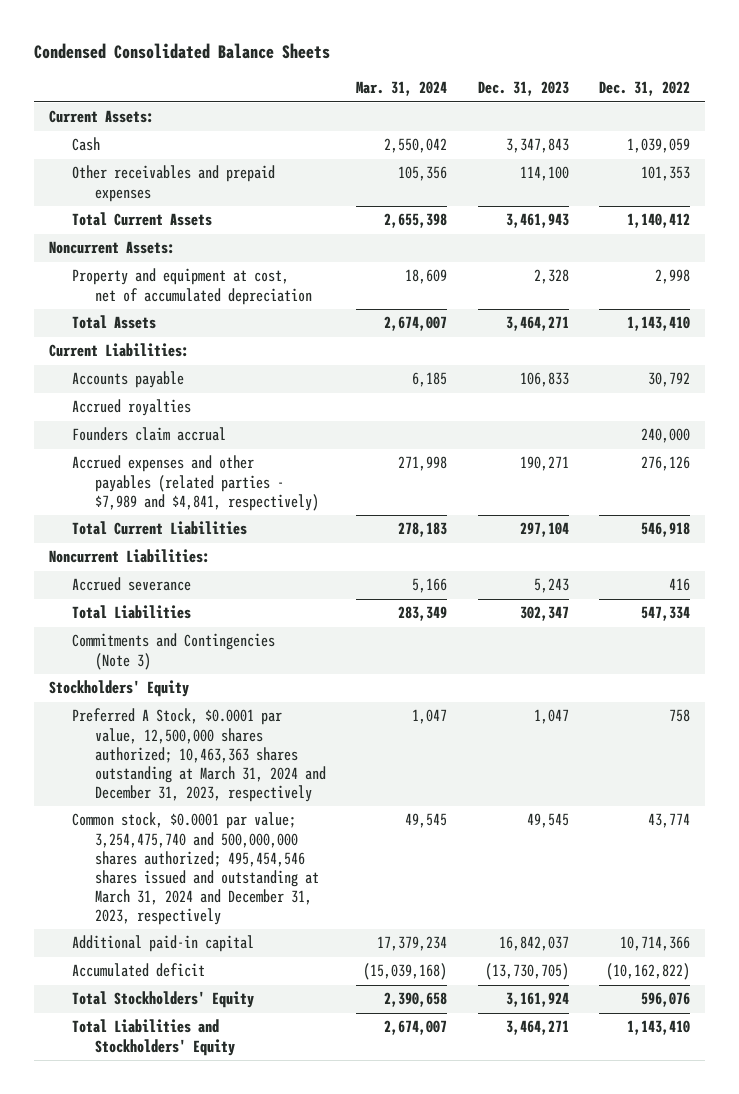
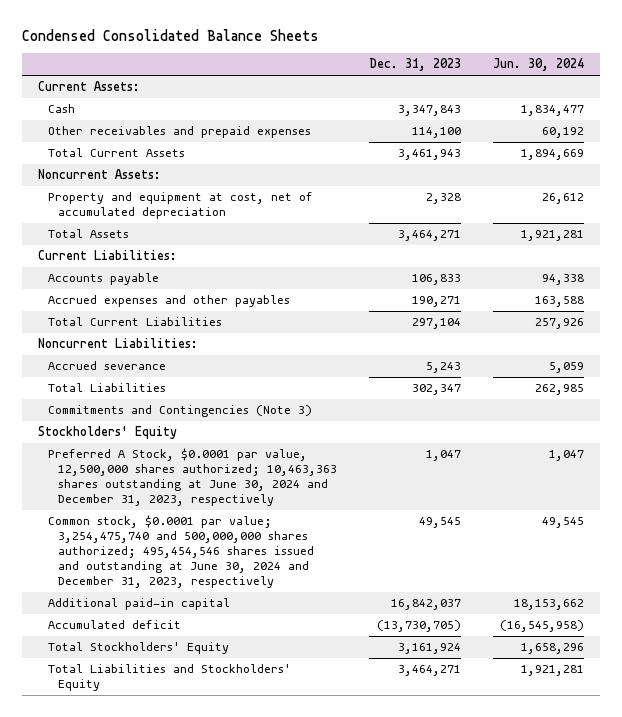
[356,81,448,97] Mar. 31, 2024 -> none
[599,81,691,97] Dec. 31, 2022 -> none
none -> [493,58,585,72] Jun. 30, 2024
[71,399,191,417] Accrued royalties -> none
[71,427,226,442] Founders claim accrual -> none
[71,455,319,511] Accrued expenses and other payables (related parties - $7,989 and $4,841, respectively) -> [47,295,290,308] Accrued expenses and other payables
[71,708,326,802] Preferred A Stock, $0.0001 par value, 12,500,000 shares authorized; 10,463,363 shares outstanding at March 31, 2024 and December 31, 2023, respectively -> [47,448,337,506] Preferred A Stock, $0.0001 par value, 12,500,000 shares authorized; 10,463,363 shares outstanding at June 30, 2024 and December 31, 2023, respectively
[71,812,319,926] Common stock, $0.0001 par value; 3,254,475,740 and 500,000,000 shares authorized; 495,454,546 shares issued and outstanding at March 31, 2024 and December 31, 2023, respectively -> [47,515,314,588] Common stock, $0.0001 par value; 3,254,475,740 and 500,000,000 shares authorized; 495,454,546 shares issued and outstanding at June 30, 2024 and December 31, 2023, respectively

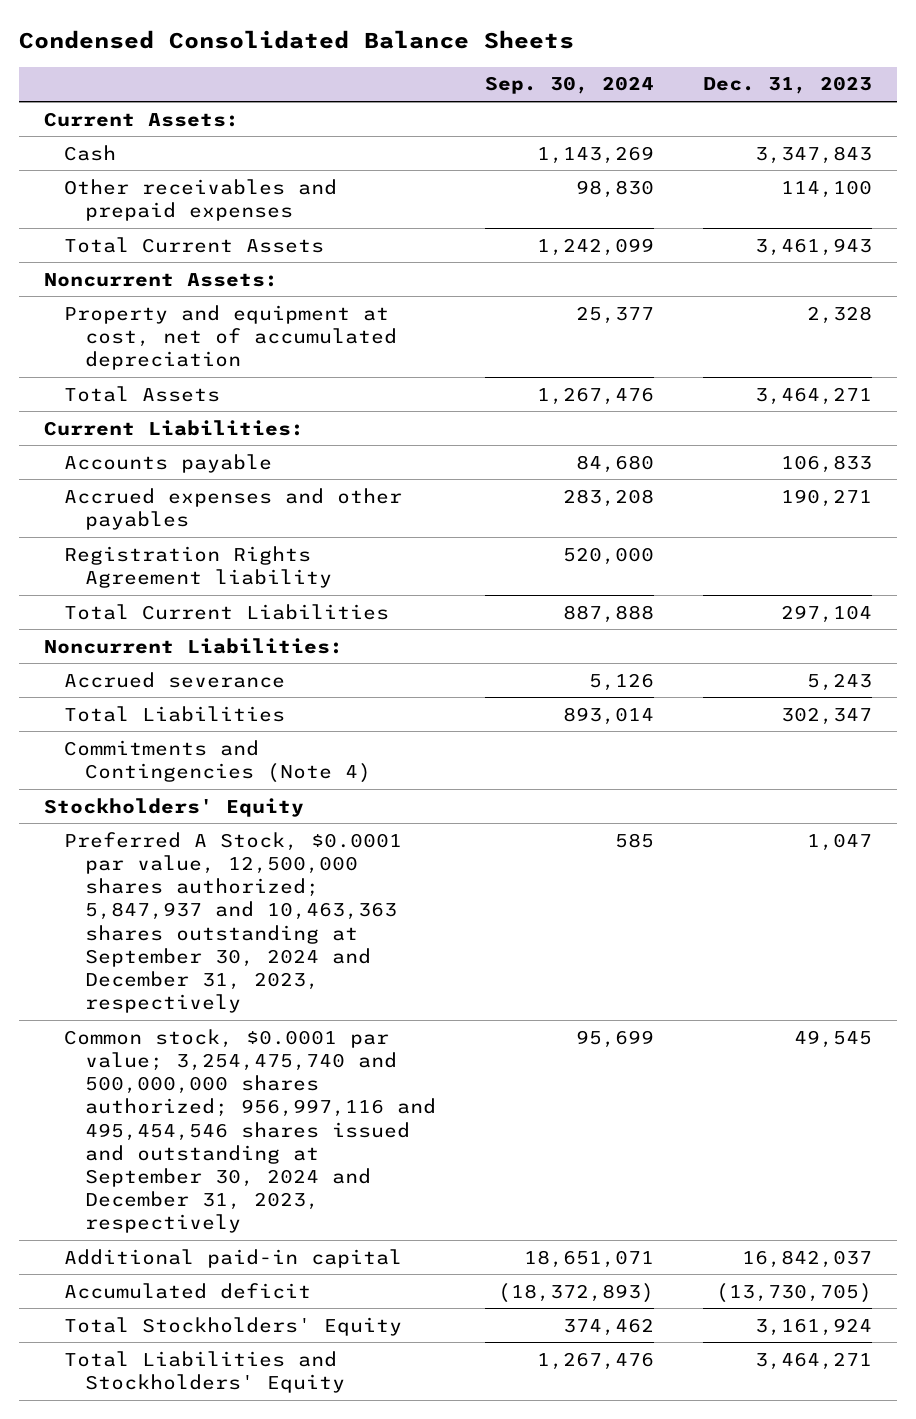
[493,58,585,72] Jun. 30, 2024 -> none
none -> [485,76,655,95] Sep. 30, 2024
none -> [64,545,333,588] Registration Rights Agreement liability
[47,405,312,418] Commitments and Contingencies (Note 3) -> [64,739,372,783] Commitments and Contingencies (Note 4)
[47,448,337,506] Preferred A Stock, $0.0001 par value, 12,500,000 shares authorized; 10,463,363 shares outstanding at June 30, 2024 and December 31, 2023, respectively -> [64,831,403,1014] Preferred A Stock, $0.0001 par value, 12,500,000 shares authorized; 5,847,937 and 10,463,363 shares outstanding at September 30, 2024 and December 31, 2023, respectively
[47,515,314,588] Common stock, $0.0001 par value; 3,254,475,740 and 500,000,000 shares authorized; 495,454,546 shares issued and outstanding at June 30, 2024 and December 31, 2023, respectively -> [64,1028,437,1234] Common stock, $0.0001 par value; 3,254,475,740 and 500,000,000 shares authorized; 956,997,116 and 495,454,546 shares issued and outstanding at September 30, 2024 and December 31, 2023, respectively

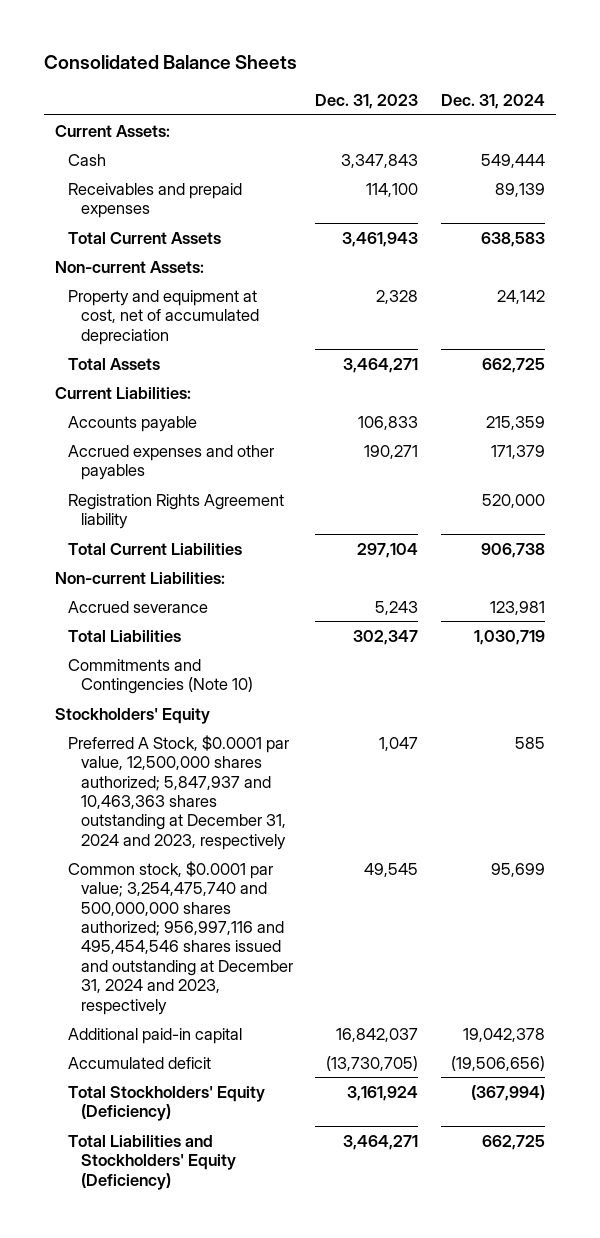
[19,30,575,50] Condensed Consolidated Balance Sheets -> [43,54,297,69] Consolidated Balance Sheets
[485,76,655,95] Sep. 30, 2024 -> none
none -> [440,93,545,109] Dec. 31, 2024
[64,178,338,221] Other receivables and prepaid expenses -> [67,182,242,219] Receivables and prepaid expenses
[43,272,278,287] Noncurrent Assets: -> [54,260,204,273] Non-current Assets:
[43,637,343,654] Noncurrent Liabilities: -> [54,571,225,584] Non-current Liabilities:
[64,739,372,783] Commitments and Contingencies (Note 4) -> [67,658,253,695] Commitments and Contingencies (Note 10)
[64,831,403,1014] Preferred A Stock, $0.0001 par value, 12,500,000 shares authorized; 5,847,937 and 10,463,363 shares outstanding at September 30, 2024 and December 31, 2023, respectively -> [67,734,289,850] Preferred A Stock, $0.0001 par value, 12,500,000 shares authorized; 5,847,937 and 10,463,363 shares outstanding at December 31, 2024 and 2023, respectively
[64,1028,437,1234] Common stock, $0.0001 par value; 3,254,475,740 and 500,000,000 shares authorized; 956,997,116 and 495,454,546 shares issued and outstanding at September 30, 2024 and December 31, 2023, respectively -> [67,860,293,1015] Common stock, $0.0001 par value; 3,254,475,740 and 500,000,000 shares authorized; 956,997,116 and 495,454,546 shares issued and outstanding at December 31, 2024 and 2023, respectively
[64,1316,403,1336] Total Stockholders' Equity -> [67,1085,265,1122] Total Stockholders' Equity (Deficiency)
[64,1350,346,1393] Total Liabilities and Stockholders' Equity -> [67,1134,236,1190] Total Liabilities and Stockholders' Equity (Deficiency)

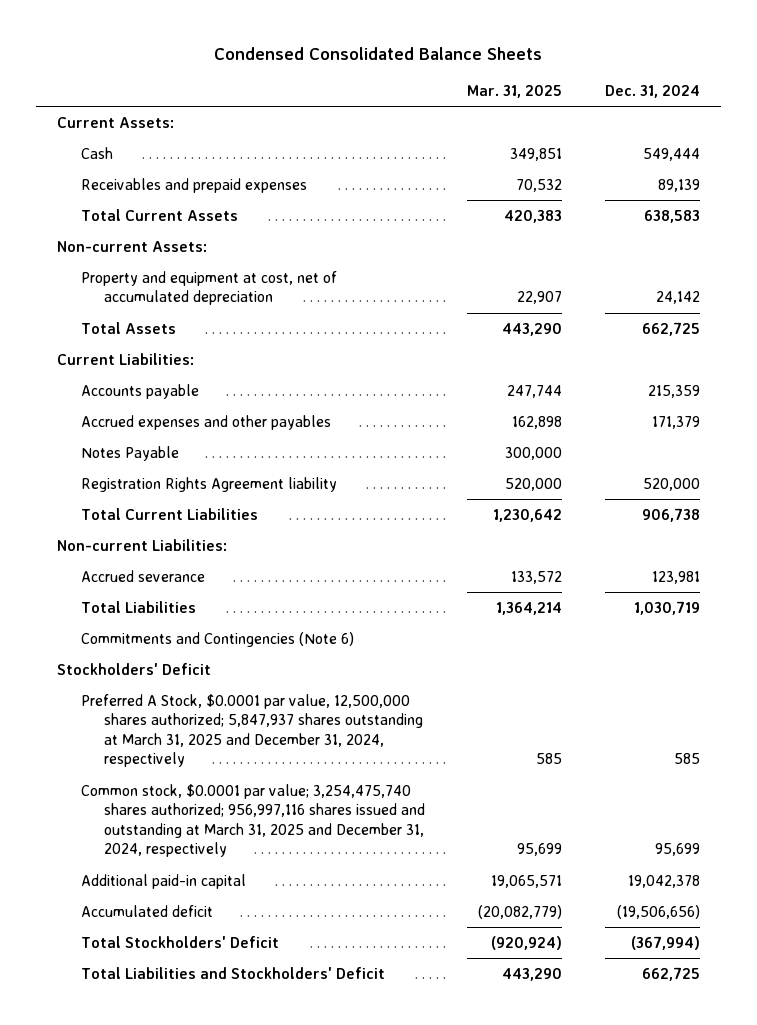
[43,54,297,69] Consolidated Balance Sheets -> [214,46,543,60] Condensed Consolidated Balance Sheets
[315,93,419,109] Dec. 31, 2023 -> none
none -> [467,84,563,98] Mar. 31, 2025
none -> [80,445,179,461] Notes Payable
[67,658,253,695] Commitments and Contingencies (Note 10) -> [80,631,354,647] Commitments and Contingencies (Note 6)
[54,707,210,724] Stockholders' Equity -> [57,662,212,675] Stockholders' Deficit
[67,734,289,850] Preferred A Stock, $0.0001 par value, 12,500,000 shares authorized; 5,847,937 and 10,463,363 shares outstanding at December 31, 2024 and 2023, respectively -> [80,693,424,768] Preferred A Stock, $0.0001 par value, 12,500,000 shares authorized; 5,847,937 shares outstanding at March 31, 2025 and December 31, 2024, respectively
[67,860,293,1015] Common stock, $0.0001 par value; 3,254,475,740 and 500,000,000 shares authorized; 956,997,116 and 495,454,546 shares issued and outstanding at December 31, 2024 and 2023, respectively -> [80,783,426,858] Common stock, $0.0001 par value; 3,254,475,740 shares authorized; 956,997,116 shares issued and outstanding at March 31, 2025 and December 31, 2024, respectively
[67,1085,265,1122] Total Stockholders' Equity (Deficiency) -> [80,935,279,948] Total Stockholders' Deficit
[67,1134,236,1190] Total Liabilities and Stockholders' Equity (Deficiency) -> [80,966,385,979] Total Liabilities and Stockholders' Deficit

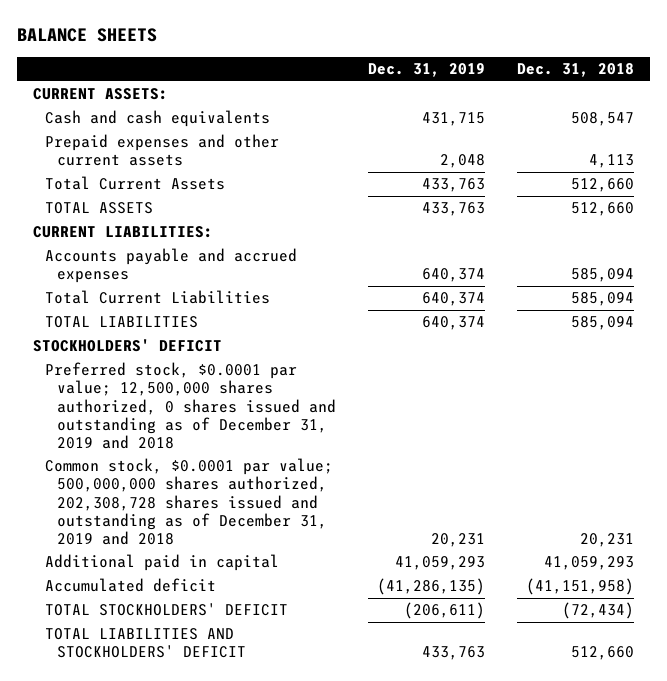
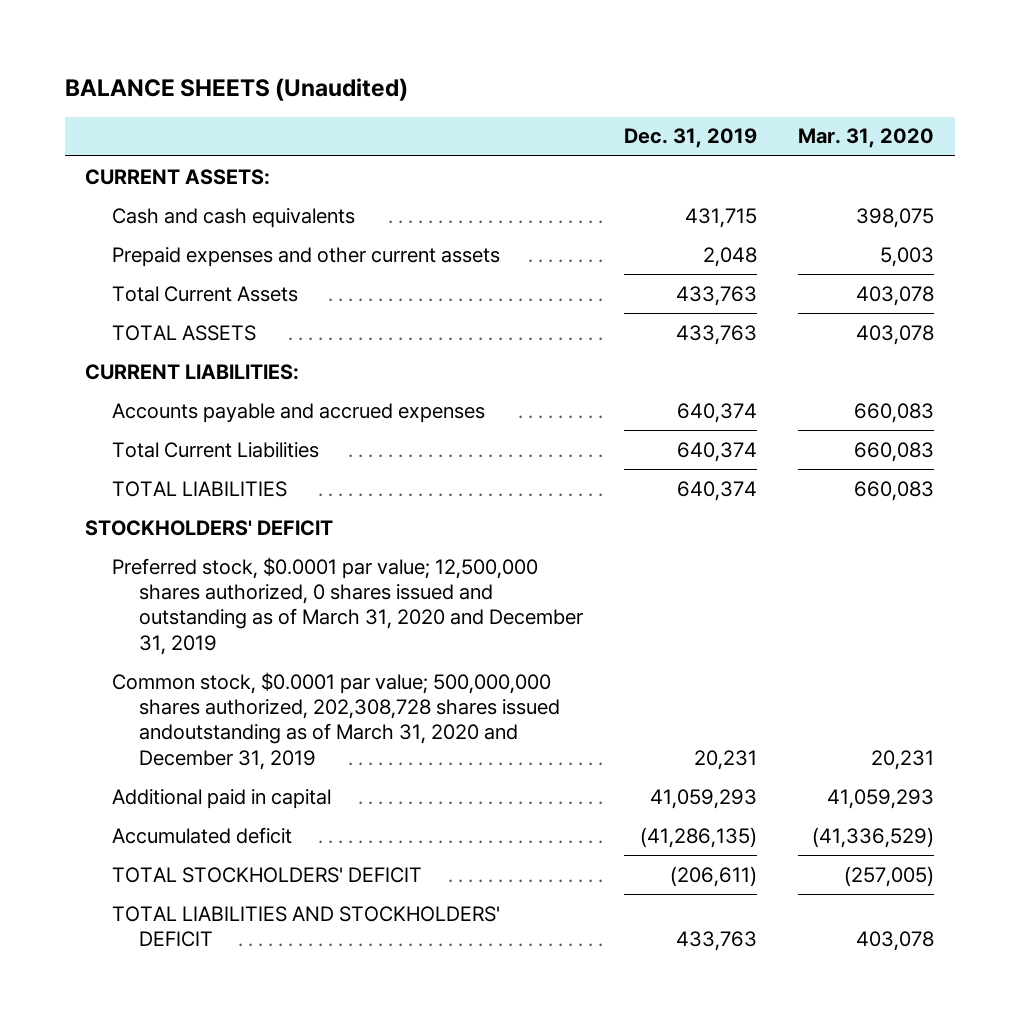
[17,28,158,43] BALANCE SHEETS -> [64,78,408,102] BALANCE SHEETS (Unaudited)
[517,63,635,78] Dec. 31, 2018 -> none
none -> [798,128,935,149] Mar. 31, 2020
[45,362,337,449] Preferred stock, $0.0001 par value; 12,500,000 shares authorized, 0 shares issued and outstanding as of December 31, 2019 and 2018 -> [112,556,583,655] Preferred stock, $0.0001 par value; 12,500,000 shares authorized, 0 shares issued and outstanding as of March 31, 2020 and December 31, 2019
[45,458,334,545] Common stock, $0.0001 par value; 500,000,000 shares authorized, 202,308,728 shares issued and outstanding as of December 31, 2019 and 2018 -> [112,671,560,770] Common stock, $0.0001 par value; 500,000,000 shares authorized, 202,308,728 shares issued andoutstanding as of March 31, 2020 and December 31, 2019

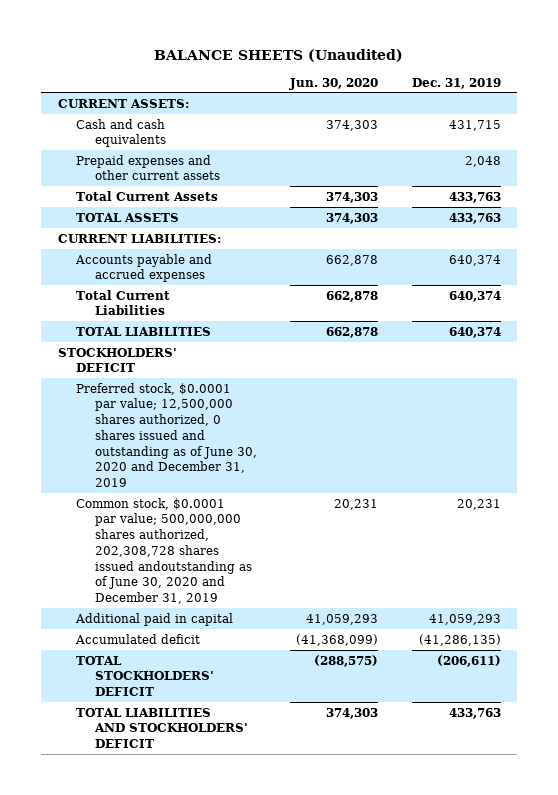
[798,128,935,149] Mar. 31, 2020 -> none
none -> [289,77,379,90] Jun. 30, 2020
[112,556,583,655] Preferred stock, $0.0001 par value; 12,500,000 shares authorized, 0 shares issued and outstanding as of March 31, 2020 and December 31, 2019 -> [76,382,258,488] Preferred stock, $0.0001 par value; 12,500,000 shares authorized, 0 shares issued and outstanding as of June 30, 2020 and December 31, 2019
[112,671,560,770] Common stock, $0.0001 par value; 500,000,000 shares authorized, 202,308,728 shares issued andoutstanding as of March 31, 2020 and December 31, 2019 -> [76,497,253,605] Common stock, $0.0001 par value; 500,000,000 shares authorized, 202,308,728 shares issued andoutstanding as of June 30, 2020 and December 31, 2019

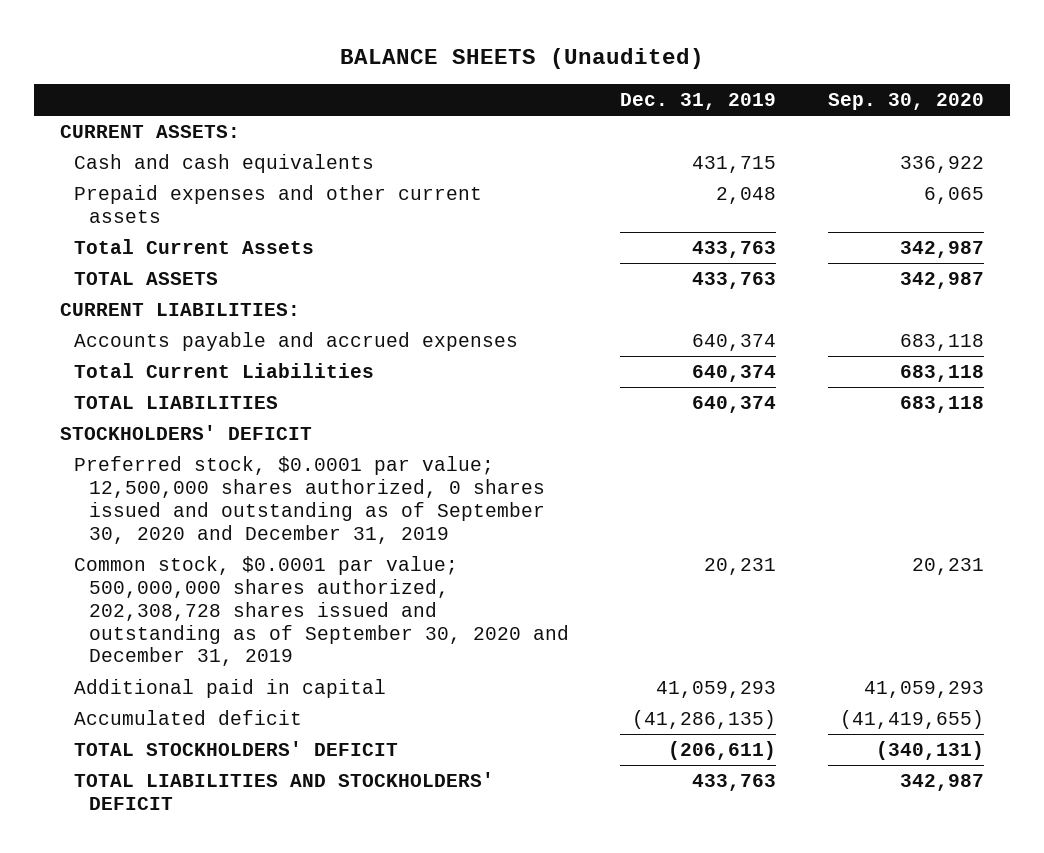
[289,77,379,90] Jun. 30, 2020 -> none
none -> [827,93,984,111] Sep. 30, 2020
[76,382,258,488] Preferred stock, $0.0001 par value; 12,500,000 shares authorized, 0 shares issued and outstanding as of June 30, 2020 and December 31, 2019 -> [74,456,545,544] Preferred stock, $0.0001 par value; 12,500,000 shares authorized, 0 shares issued and outstanding as of September 30, 2020 and December 31, 2019
[76,497,253,605] Common stock, $0.0001 par value; 500,000,000 shares authorized, 202,308,728 shares issued andoutstanding as of June 30, 2020 and December 31, 2019 -> [74,556,569,667] Common stock, $0.0001 par value; 500,000,000 shares authorized, 202,308,728 shares issued and outstanding as of September 30, 2020 and December 31, 2019

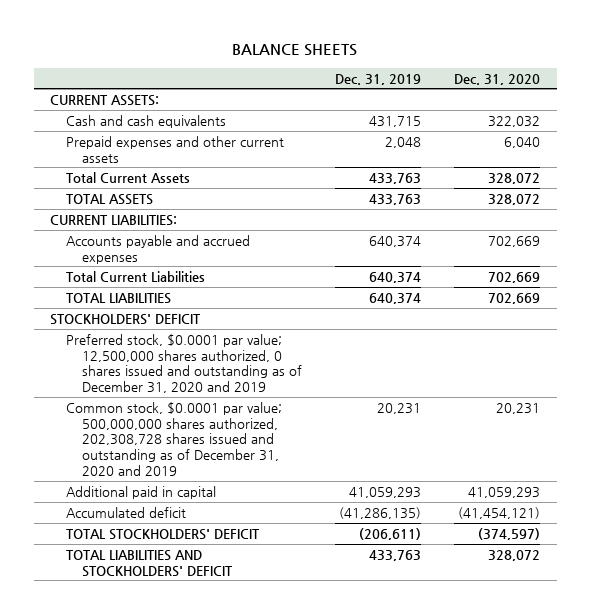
[339,48,704,70] BALANCE SHEETS (Unaudited) -> [232,44,358,57] BALANCE SHEETS
[827,93,984,111] Sep. 30, 2020 -> none
none -> [454,73,541,85] Dec. 31, 2020
[74,456,545,544] Preferred stock, $0.0001 par value; 12,500,000 shares authorized, 0 shares issued and outstanding as of September 30, 2020 and December 31, 2019 -> [66,334,303,394] Preferred stock, $0.0001 par value; 12,500,000 shares authorized, 0 shares issued and outstanding as of December 31, 2020 and 2019
[74,556,569,667] Common stock, $0.0001 par value; 500,000,000 shares authorized, 202,308,728 shares issued and outstanding as of September 30, 2020 and December 31, 2019 -> [66,402,283,476] Common stock, $0.0001 par value; 500,000,000 shares authorized, 202,308,728 shares issued and outstanding as of December 31, 2020 and 2019

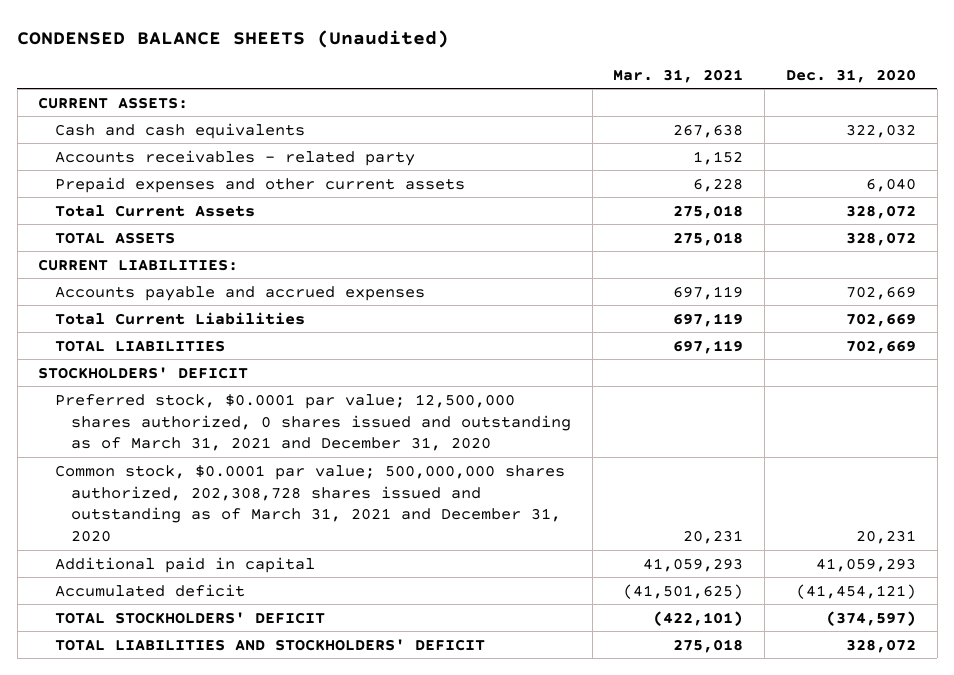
[232,44,358,57] BALANCE SHEETS -> [17,29,450,48] CONDENSED BALANCE SHEETS (Unaudited)
[335,73,422,85] Dec. 31, 2019 -> none
none -> [613,68,744,83] Mar. 31, 2021
none -> [54,149,415,166] Accounts receivables - related party
[66,334,303,394] Preferred stock, $0.0001 par value; 12,500,000 shares authorized, 0 shares issued and outstanding as of December 31, 2020 and 2019 -> [54,393,571,452] Preferred stock, $0.0001 par value; 12,500,000 shares authorized, 0 shares issued and outstanding as of March 31, 2021 and December 31, 2020
[66,402,283,476] Common stock, $0.0001 par value; 500,000,000 shares authorized, 202,308,728 shares issued and outstanding as of December 31, 2020 and 2019 -> [54,464,565,543] Common stock, $0.0001 par value; 500,000,000 shares authorized, 202,308,728 shares issued and outstanding as of March 31, 2021 and December 31, 2020

